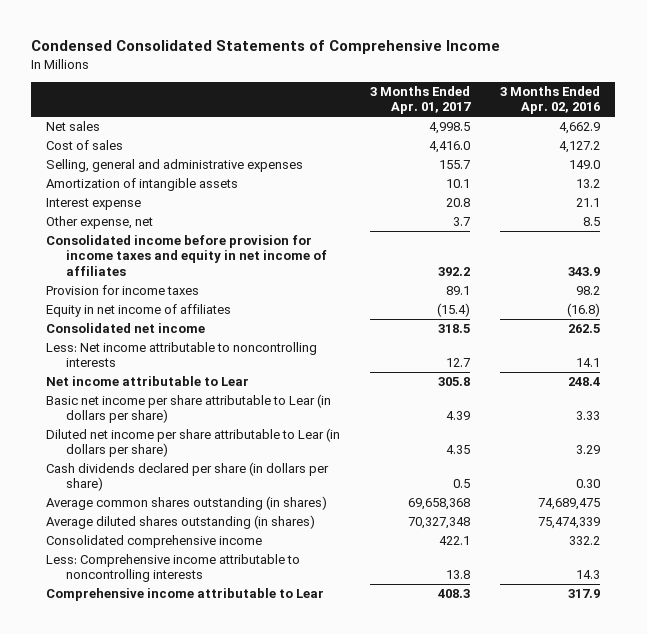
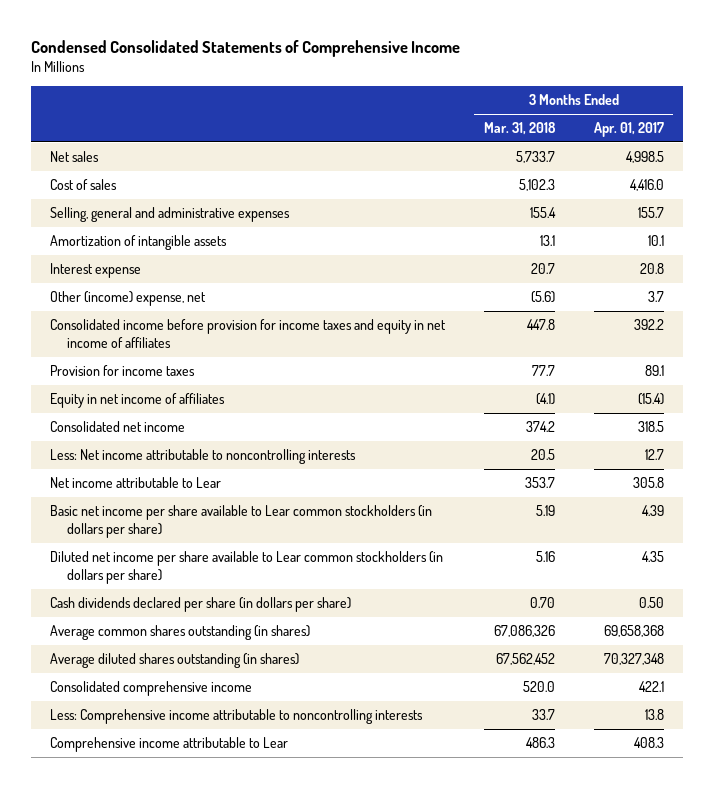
[500,86,601,115] 3 Months Ended Apr. 02, 2016 -> none
none -> [483,122,556,136] Mar. 31, 2018
[46,216,154,230] Other expense, net -> [50,291,207,307] Other (income) expense, net
[46,394,332,424] Basic net income per share attributable to Lear (in dollars per share) -> [50,505,433,539] Basic net income per share available to Lear common stockholders (in dollars per share)
[46,428,341,458] Diluted net income per share attributable to Lear (in dollars per share) -> [50,551,444,585] Diluted net income per share available to Lear common stockholders (in dollars per share)
[453,479,471,489] 0.5 -> [638,597,664,609] 0.50

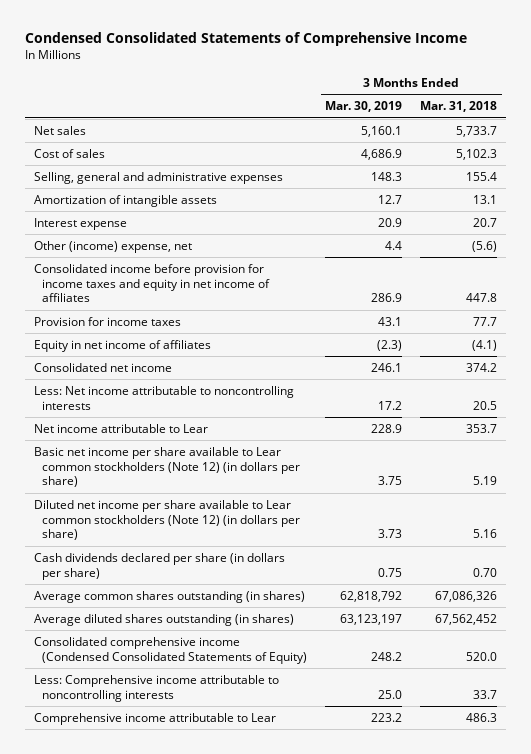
[593,122,664,138] Apr. 01, 2017 -> none
none -> [325,101,403,113] Mar. 30, 2019
[50,505,433,539] Basic net income per share available to Lear common stockholders (in dollars per share) -> [33,446,301,488] Basic net income per share available to Lear common stockholders (Note 12) (in dollars per share)
[50,551,444,585] Diluted net income per share available to Lear common stockholders (in dollars per share) -> [33,499,301,541] Diluted net income per share available to Lear common stockholders (Note 12) (in dollars per share)
[50,681,253,697] Consolidated comprehensive income -> [33,636,308,664] Consolidated comprehensive income (Condensed Consolidated Statements of Equity)

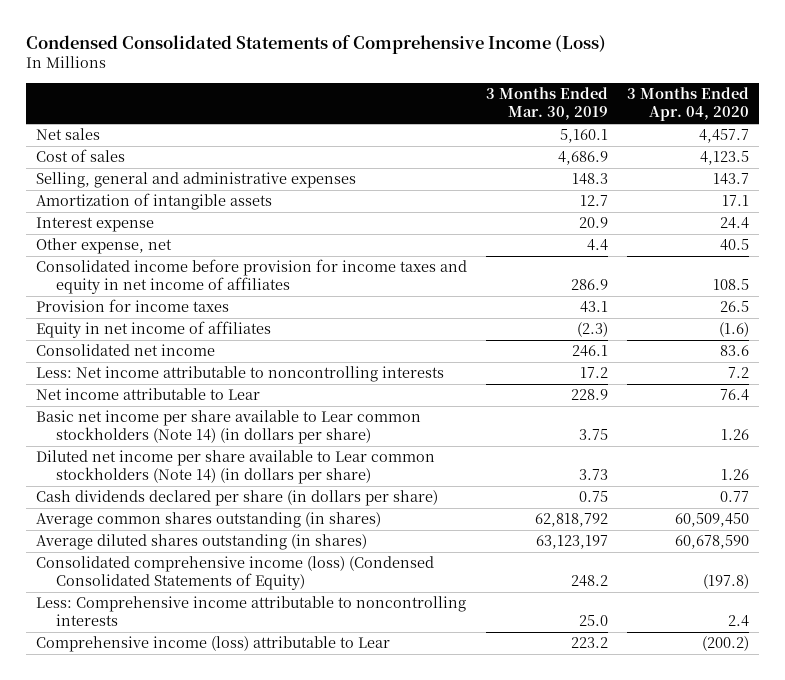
[24,32,467,47] Condensed Consolidated Statements of Comprehensive Income -> [26,34,607,54] Condensed Consolidated Statements of Comprehensive Income (Loss)
[420,101,498,113] Mar. 31, 2018 -> none
none -> [627,87,750,122] 3 Months Ended Apr. 04, 2020
[33,240,192,253] Other (income) expense, net -> [35,238,172,255] Other expense, net
[33,446,301,488] Basic net income per share available to Lear common stockholders (Note 12) (in dollars per share) -> [35,410,421,445] Basic net income per share available to Lear common stockholders (Note 14) (in dollars per share)
[33,499,301,541] Diluted net income per share available to Lear common stockholders (Note 12) (in dollars per share) -> [35,450,435,485] Diluted net income per share available to Lear common stockholders (Note 14) (in dollars per share)
[33,636,308,664] Consolidated comprehensive income (Condensed Consolidated Statements of Equity) -> [35,556,434,591] Consolidated comprehensive income (loss) (Condensed Consolidated Statements of Equity)
[33,712,276,725] Comprehensive income attributable to Lear -> [35,636,390,653] Comprehensive income (loss) attributable to Lear

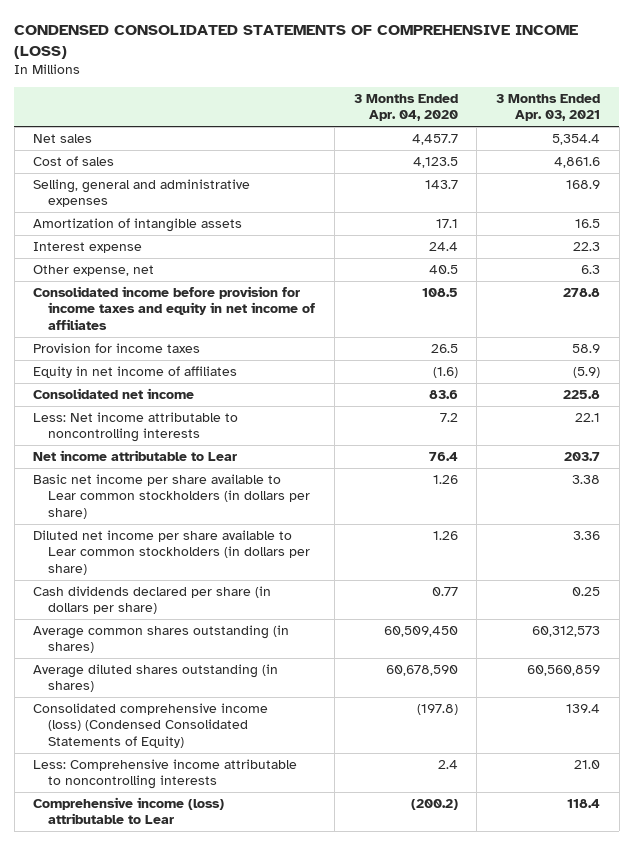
[26,34,607,54] Condensed Consolidated Statements of Comprehensive Income (Loss) -> [14,24,579,59] CONDENSED CONSOLIDATED STATEMENTS OF COMPREHENSIVE INCOME (LOSS)
[486,87,609,121] 3 Months Ended Mar. 30, 2019 -> none
none -> [495,93,600,122] 3 Months Ended Apr. 03, 2021
[35,410,421,445] Basic net income per share available to Lear common stockholders (Note 14) (in dollars per share) -> [33,473,311,519] Basic net income per share available to Lear common stockholders (in dollars per share)
[35,450,435,485] Diluted net income per share available to Lear common stockholders (Note 14) (in dollars per share) -> [33,529,311,575] Diluted net income per share available to Lear common stockholders (in dollars per share)

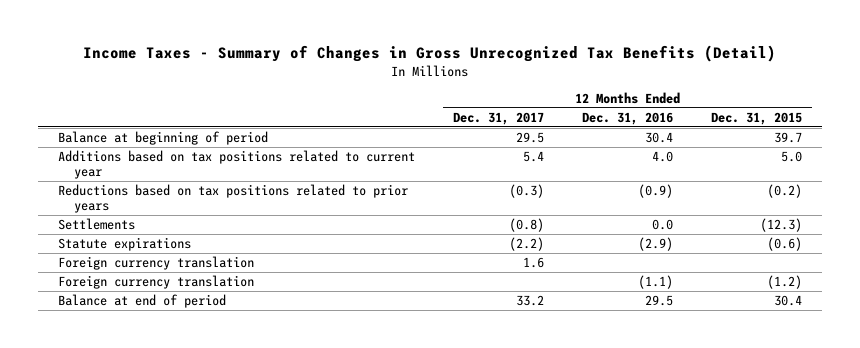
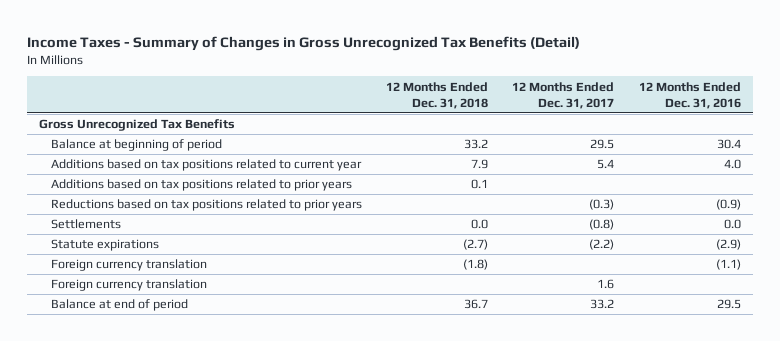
[711,111,803,125] Dec. 31, 2015 -> none
none -> [386,81,489,109] 12 Months Ended Dec. 31, 2018
none -> [39,119,236,132] Gross Unrecognized Tax Benefits
none -> [50,179,352,192] Additions based on tax positions related to prior years
[57,256,254,271] Foreign currency translation -> [50,279,207,292] Foreign currency translation

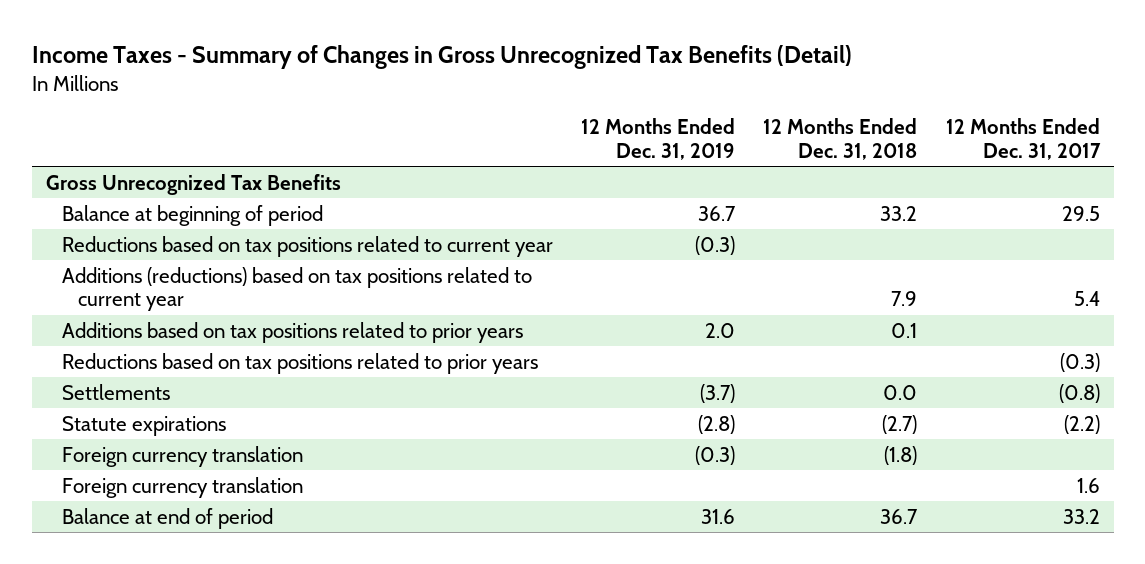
[638,81,741,109] 12 Months Ended Dec. 31, 2016 -> none
none -> [581,118,736,160] 12 Months Ended Dec. 31, 2019
none -> [61,235,553,257] Reductions based on tax positions related to current year
[50,159,362,172] Additions based on tax positions related to current year -> [61,266,532,312] Additions (reductions) based on tax positions related to current year

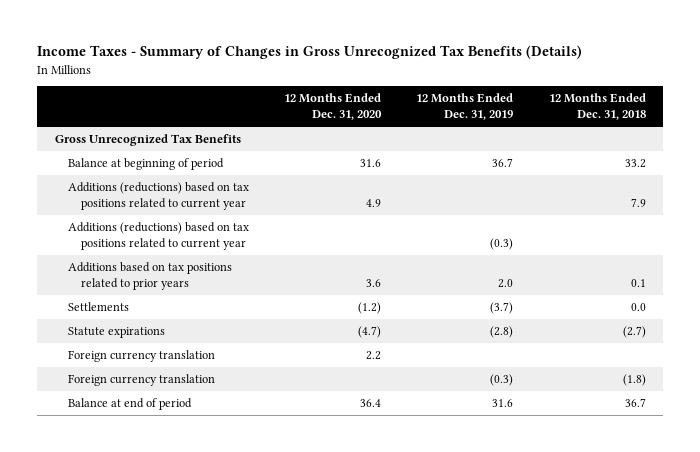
[31,45,852,70] Income Taxes - Summary of Changes in Gross Unrecognized Tax Benefits (Detail) -> [36,45,582,60] Income Taxes - Summary of Changes in Gross Unrecognized Tax Benefits (Details)
[945,118,1101,160] 12 Months Ended Dec. 31, 2017 -> none
none -> [283,93,382,121] 12 Months Ended Dec. 31, 2020
[61,235,553,257] Reductions based on tax positions related to current year -> none
none -> [67,222,249,250] Additions (reductions) based on tax positions related to current year
[61,352,538,374] Reductions based on tax positions related to prior years -> none
[61,445,303,467] Foreign currency translation -> [67,374,215,387] Foreign currency translation

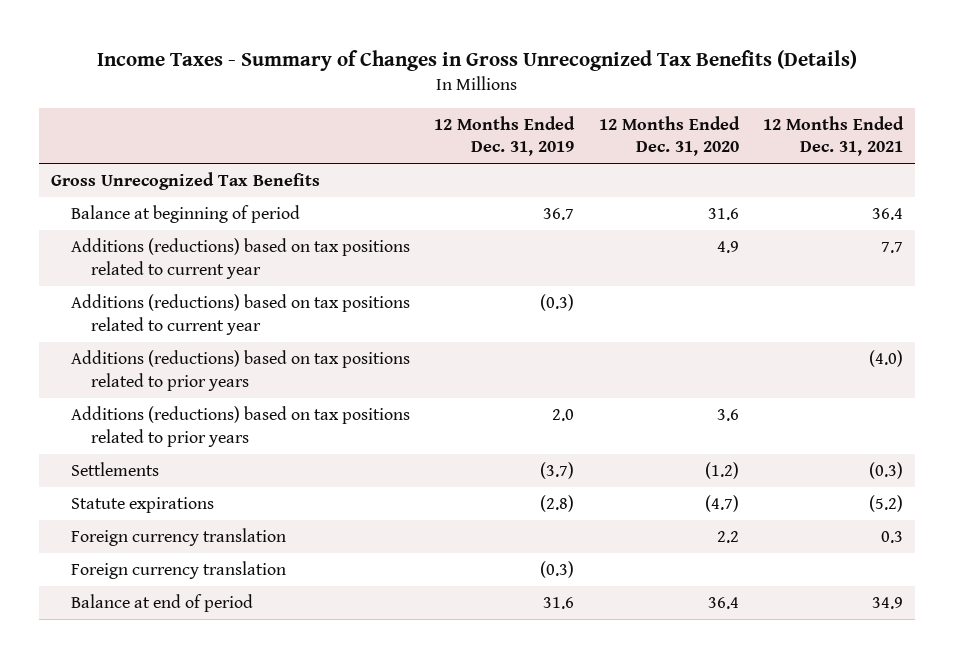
[548,93,646,121] 12 Months Ended Dec. 31, 2018 -> none
none -> [762,115,904,157] 12 Months Ended Dec. 31, 2021
none -> [71,350,411,391] Additions (reductions) based on tax positions related to prior years
[67,262,232,290] Additions based on tax positions related to prior years -> [71,406,411,447] Additions (reductions) based on tax positions related to prior years

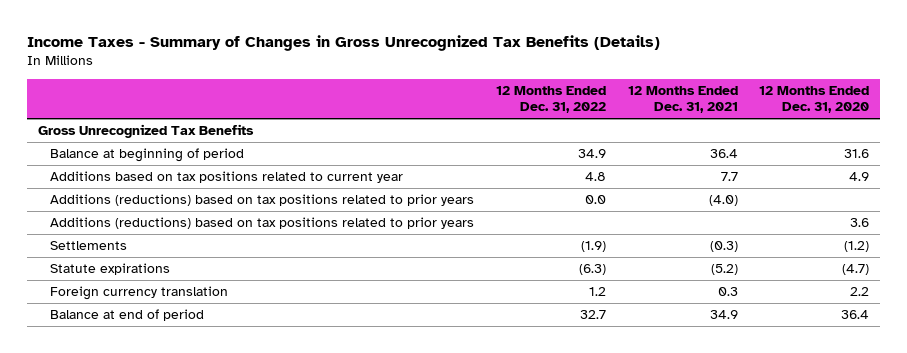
[434,115,576,157] 12 Months Ended Dec. 31, 2019 -> none
none -> [495,85,606,114] 12 Months Ended Dec. 31, 2022
[71,294,411,335] Additions (reductions) based on tax positions related to current year -> none
[71,238,411,279] Additions (reductions) based on tax positions related to current year -> [50,170,404,183] Additions based on tax positions related to current year
[71,561,287,580] Foreign currency translation -> none

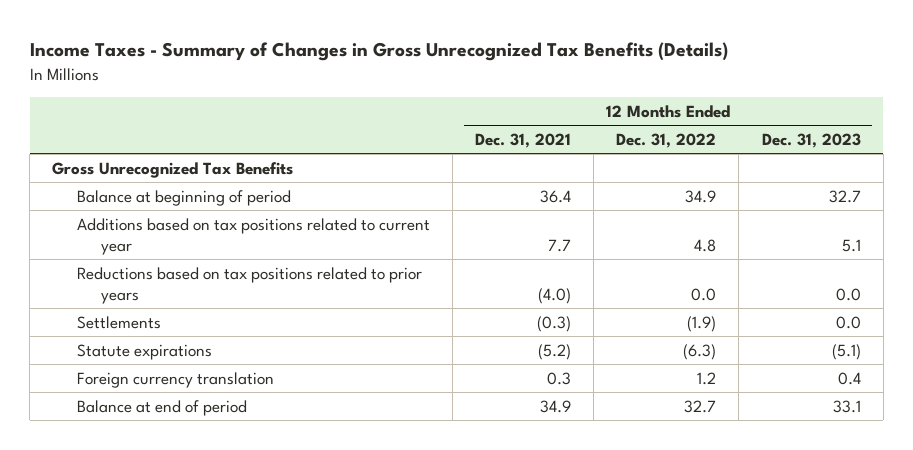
[759,85,870,114] 12 Months Ended Dec. 31, 2020 -> none
none -> [761,132,861,148] Dec. 31, 2023
[50,216,475,229] Additions (reductions) based on tax positions related to prior years -> none
[50,193,475,206] Additions (reductions) based on tax positions related to prior years -> [76,266,422,304] Reductions based on tax positions related to prior years

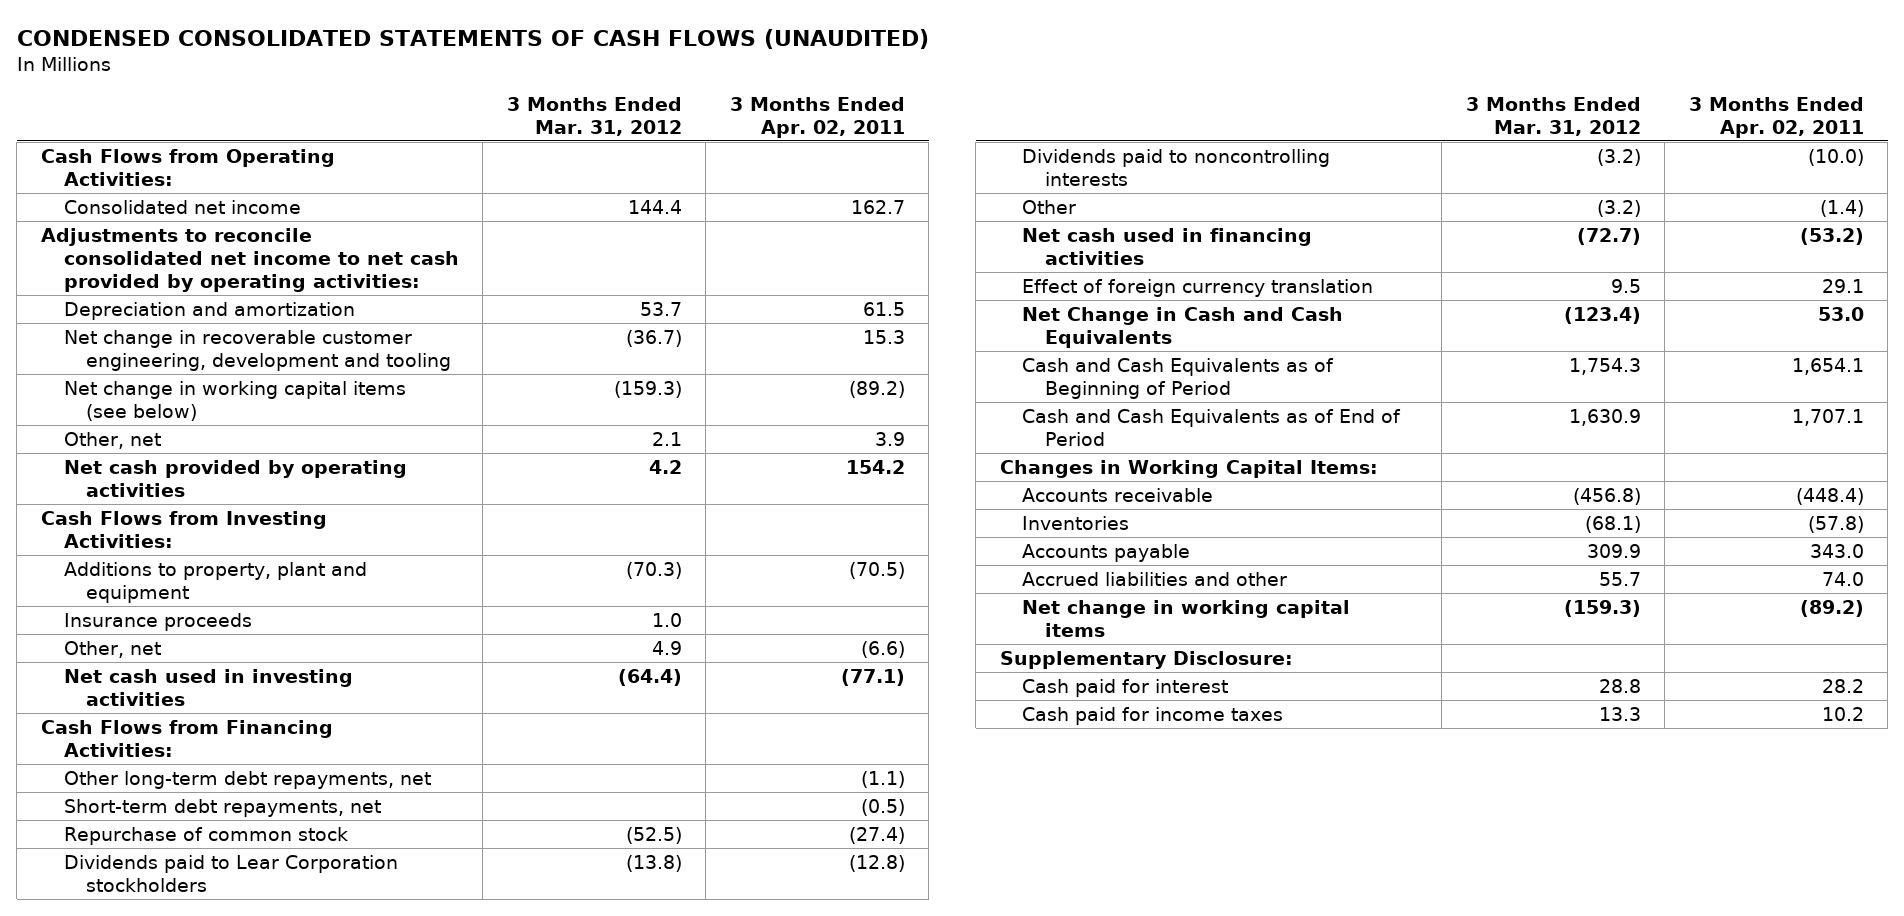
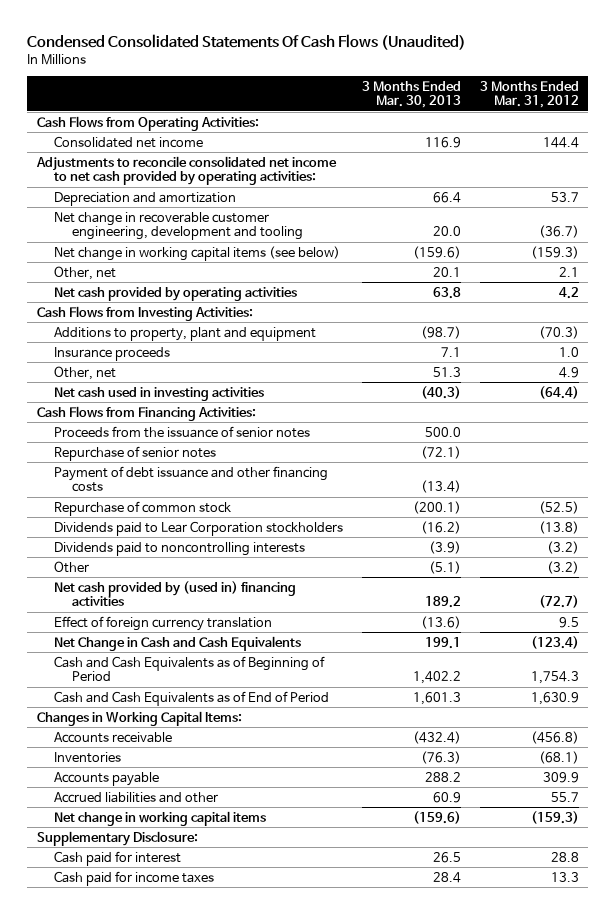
[16,28,929,49] CONDENSED CONSOLIDATED STATEMENTS OF CASH FLOWS (UNAUDITED) -> [27,33,467,50] Condensed Consolidated Statements Of Cash Flows (Unaudited)
[729,96,905,138] 3 Months Ended Apr. 02, 2011 -> none
none -> [362,80,462,109] 3 Months Ended Mar. 30, 2013
[63,770,431,789] Other long-term debt repayments, net -> none
[63,798,381,817] Short-term debt repayments, net -> none
none -> [54,425,311,438] Proceeds from the issuance of senior notes
none -> [54,445,217,461] Repurchase of senior notes
none -> [54,465,329,493] Payment of debt issuance and other financing costs
[1022,227,1313,265] Net cash used in financing activities -> [54,580,297,607] Net cash provided by (used in) financing activities

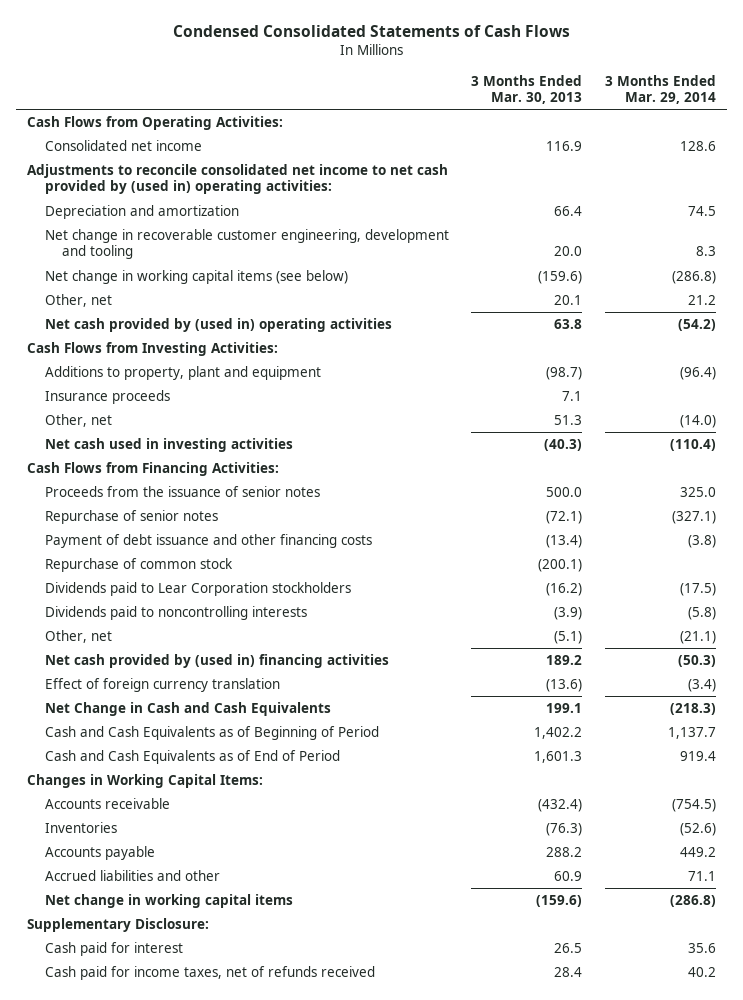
[27,33,467,50] Condensed Consolidated Statements Of Cash Flows (Unaudited) -> [172,25,570,38] Condensed Consolidated Statements of Cash Flows
[479,80,579,109] 3 Months Ended Mar. 31, 2012 -> none
none -> [604,74,716,105] 3 Months Ended Mar. 29, 2014
[35,155,337,186] Adjustments to reconcile consolidated net income to net cash provided by operating activities: -> [27,163,449,195] Adjustments to reconcile consolidated net income to net cash provided by (used in) operating activities:
[54,286,298,301] Net cash provided by operating activities -> [44,317,392,332] Net cash provided by (used in) operating activities
[54,560,90,573] Other -> [44,629,112,643] Other, net
[54,870,215,886] Cash paid for income taxes -> [44,965,375,980] Cash paid for income taxes, net of refunds received

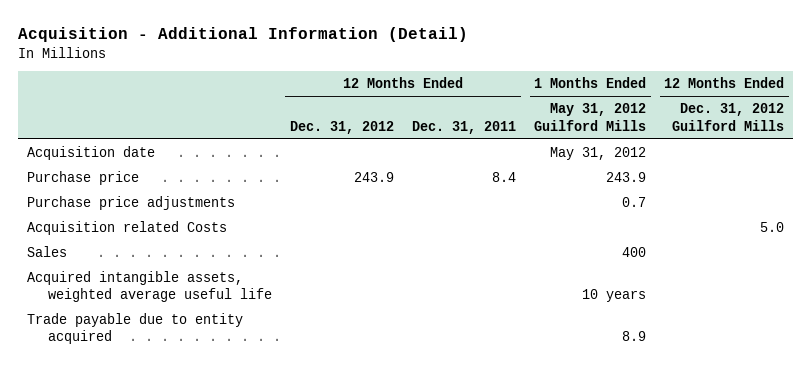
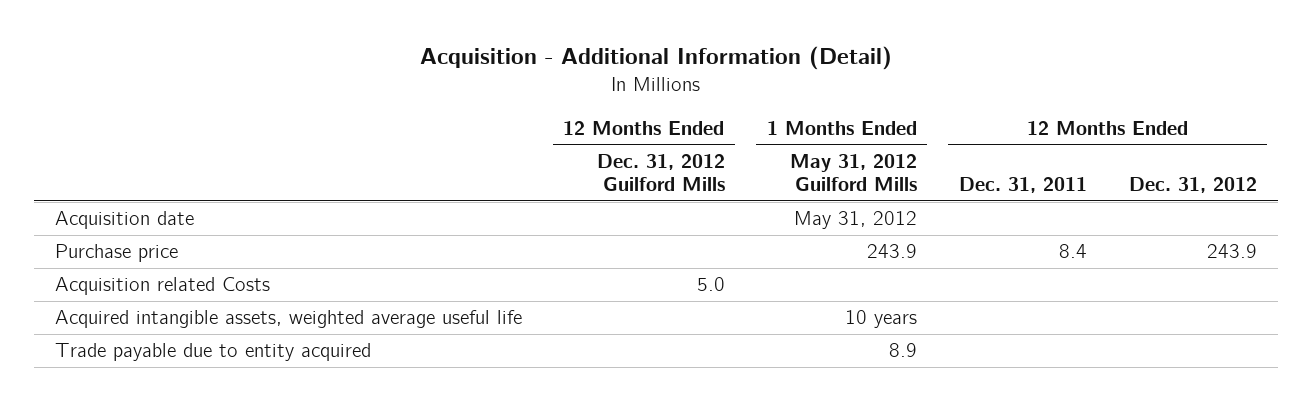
[26,195,235,210] Purchase price adjustments -> none
[26,245,67,257] Sales -> none

